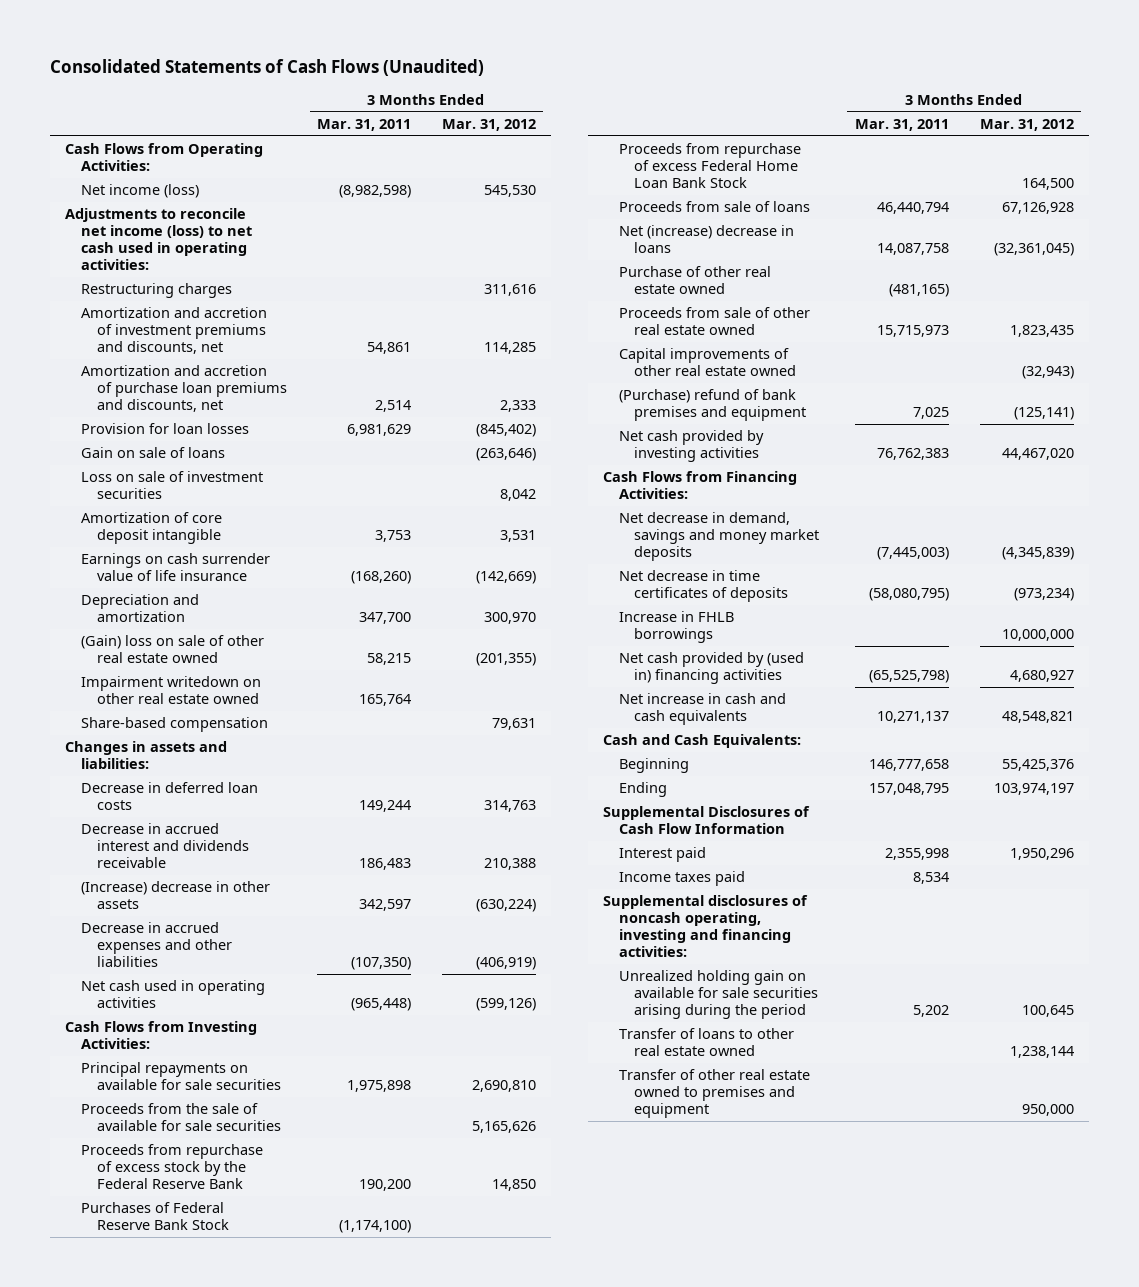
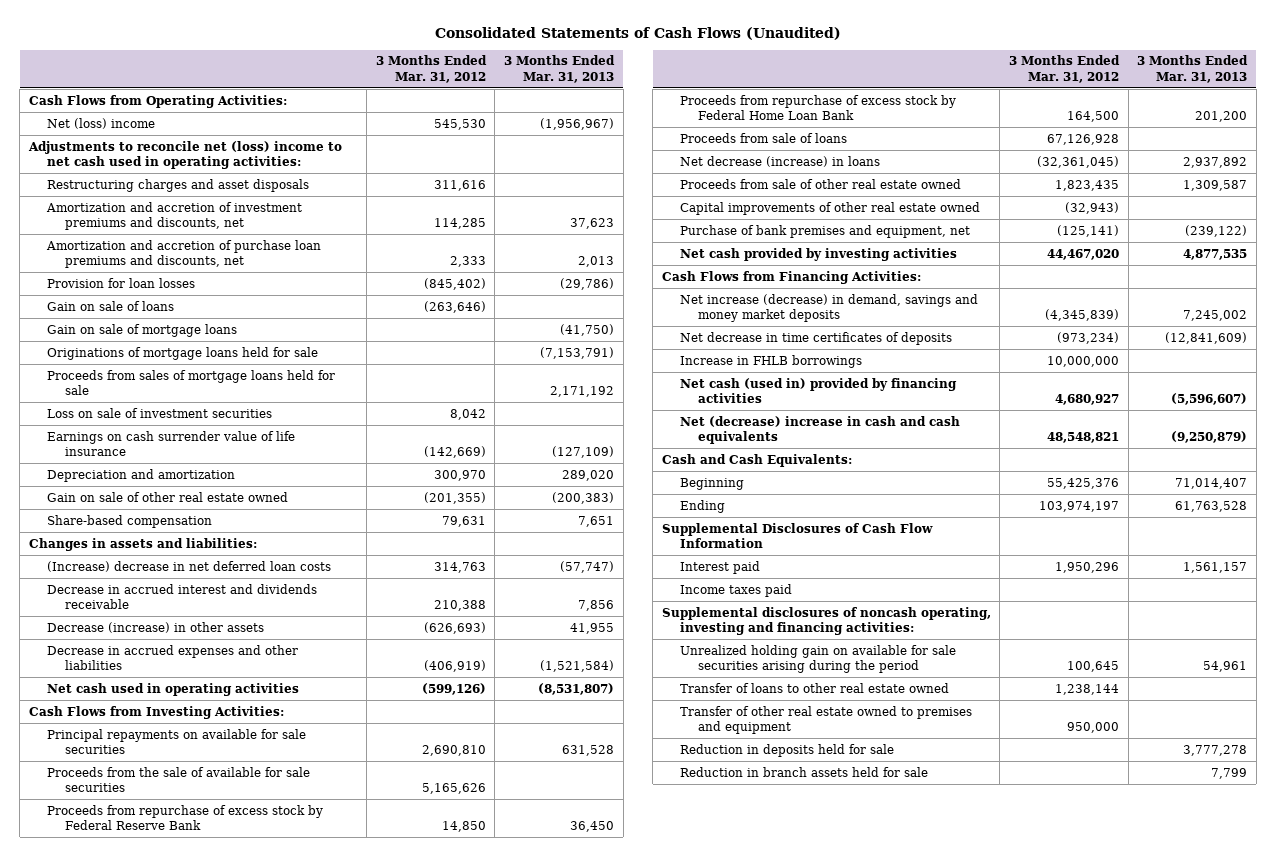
[317,119,412,132] Mar. 31, 2011 -> none
none -> [504,55,616,83] 3 Months Ended Mar. 31, 2013
[81,184,200,199] Net income (loss) -> [46,117,155,129] Net (loss) income
[65,208,253,271] Adjustments to reconcile net income (loss) to net cash used in operating activities: -> [27,140,342,169] Adjustments to reconcile net (loss) income to net cash used in operating activities:
[81,283,233,299] Restructuring charges -> [46,178,309,192] Restructuring charges and asset disposals
none -> [46,323,237,337] Gain on sale of mortgage loans
none -> [46,346,318,360] Originations of mortgage loans held for sale
none -> [46,369,335,395] Proceeds from sales of mortgage loans held for sale
[81,512,223,545] Amortization of core deposit intangible -> none
[81,676,262,705] Impairment writedown on other real estate owned -> none
[81,635,265,664] (Gain) loss on sale of other real estate owned -> [46,491,288,502] Gain on sale of other real estate owned
[81,782,259,811] Decrease in deferred loan costs -> [46,560,331,572] (Increase) decrease in net deferred loan costs
[81,881,271,910] (Increase) decrease in other assets -> [46,621,264,633] Decrease (increase) in other assets
[475,899,536,913] (630,224) -> [423,621,486,634] (626,693)
[81,1202,229,1231] Purchases of Federal Reserve Bank Stock -> none
[81,1144,264,1190] Proceeds from repurchase of excess stock by the Federal Reserve Bank -> [46,804,323,830] Proceeds from repurchase of excess stock by Federal Reserve Bank
[618,143,801,189] Proceeds from repurchase of excess Federal Home Loan Bank Stock -> [680,94,957,120] Proceeds from repurchase of excess stock by Federal Home Loan Bank
[618,266,771,295] Purchase of other real estate owned -> none
[618,225,794,254] Net (increase) decrease in loans -> [680,155,881,167] Net decrease (increase) in loans
[618,389,807,422] (Purchase) refund of bank premises and equipment -> [680,224,971,238] Purchase of bank premises and equipment, net
[618,512,820,562] Net decrease in demand, savings and money market deposits -> [680,293,979,322] Net increase (decrease) in demand, savings and money market deposits
[618,652,804,685] Net cash provided by (used in) financing activities -> [680,377,958,403] Net cash (used in) provided by financing activities
[618,693,786,726] Net increase in cash and cash equivalents -> [680,415,961,444] Net (decrease) increase in cash and cash equivalents
none -> [680,743,895,757] Reduction in deposits held for sale
none -> [680,766,929,777] Reduction in branch assets held for sale

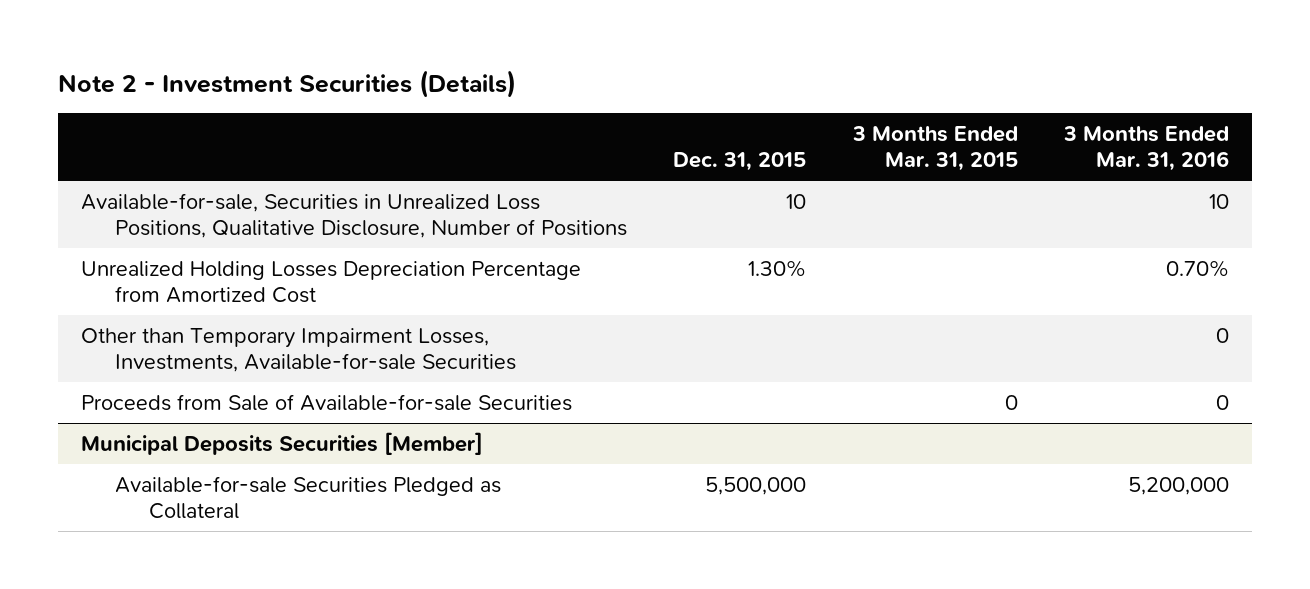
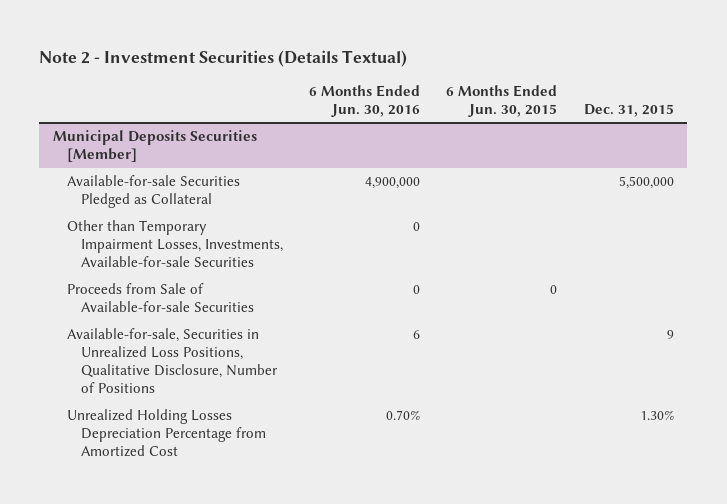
[57,69,516,98] Note 2 - Investment Securities (Details) -> [39,49,408,67] Note 2 - Investment Securities (Details Textual)
[851,126,1018,172] 3 Months Ended Mar. 31, 2015 -> none
[1062,126,1229,172] 3 Months Ended Mar. 31, 2016 -> none
none -> [309,84,421,117] 6 Months Ended Jun. 30, 2016
none -> [446,84,558,117] 6 Months Ended Jun. 30, 2015
[81,192,627,238] Available-for-sale, Securities in Unrealized Loss Positions, Qualitative Disclosure, Number of Positions -> none
[81,260,582,303] Unrealized Holding Losses Depreciation Percentage from Amortized Cost -> none
[81,327,516,372] Other than Temporary Impairment Losses, Investments, Available-for-sale Securities -> none
[81,393,573,411] Proceeds from Sale of Available-for-sale Securities -> none
none -> [66,220,283,268] Other than Temporary Impairment Losses, Investments, Available-for-sale Securities
none -> [66,283,254,313] Proceeds from Sale of Available-for-sale Securities
none -> [66,328,278,394] Available-for-sale, Securities in Unrealized Loss Positions, Qualitative Disclosure, Number of Positions
none -> [66,409,266,458] Unrealized Holding Losses Depreciation Percentage from Amortized Cost

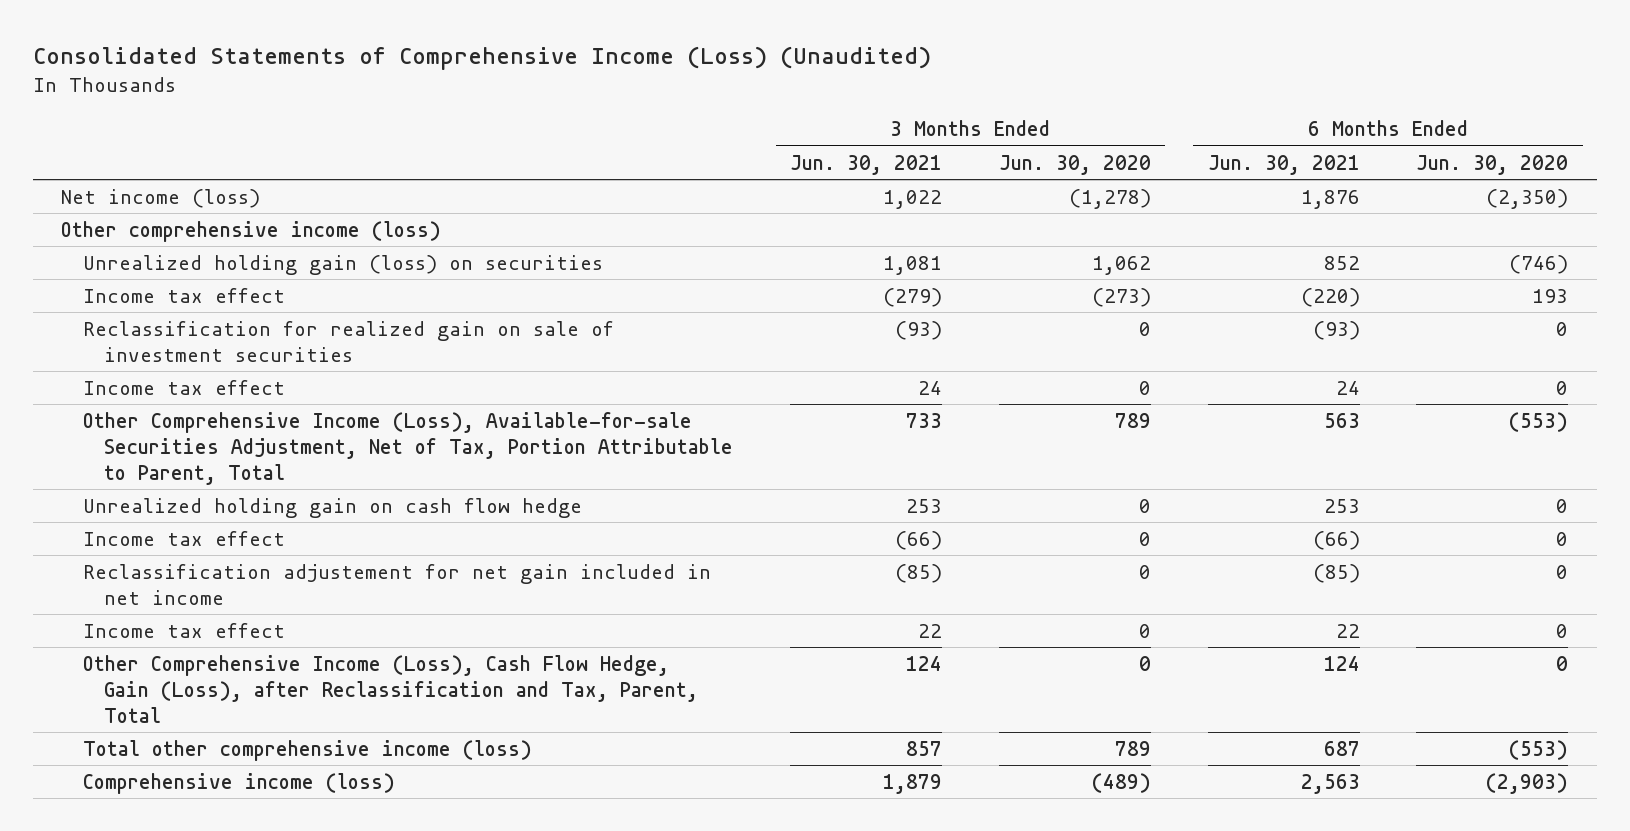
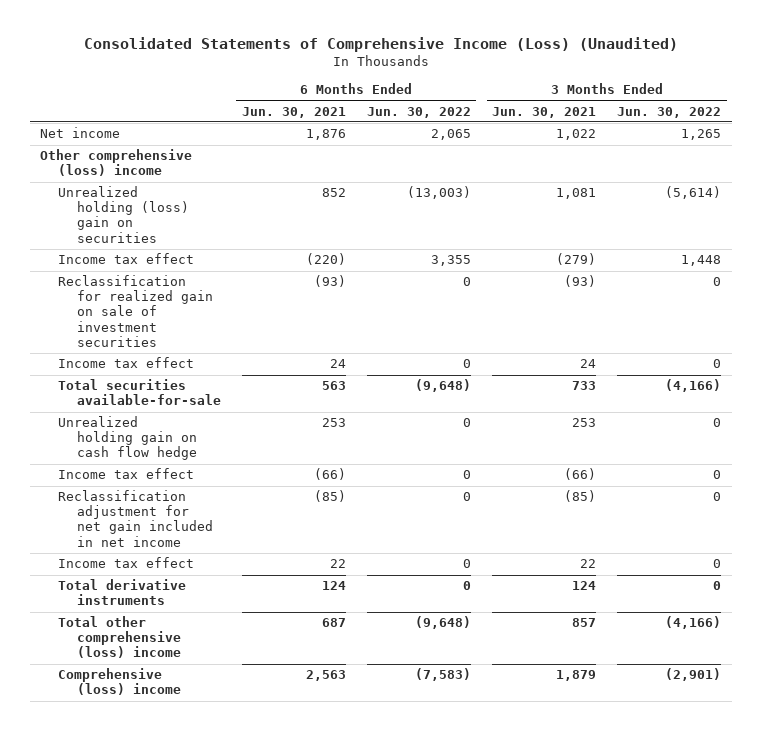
[998,154,1151,175] Jun. 30, 2020 -> none
[1416,154,1569,175] Jun. 30, 2020 -> none
none -> [366,106,471,118] Jun. 30, 2022
none -> [617,106,722,118] Jun. 30, 2022
[61,188,261,208] Net income (loss) -> [40,127,121,139] Net income
[61,220,442,242] Other comprehensive income (loss) -> [40,149,193,177] Other comprehensive (loss) income
[82,254,603,275] Unrealized holding gain (loss) on securities -> [58,186,189,243] Unrealized holding (loss) gain on securities
[82,411,734,485] Other Comprehensive Income (Loss), Available-for-sale Securities Adjustment, Net of Tax, Portion Attributable to Parent, Total -> [58,379,221,406] Total securities available-for-sale
[82,563,711,605] Reclassification adjustement for net gain included in net income -> [58,490,213,547] Reclassification adjustment for net gain included in net income
[82,654,699,723] Other Comprehensive Income (Loss), Cash Flow Hedge, Gain (Loss), after Reclassification and Tax, Parent, Total -> [58,579,187,606] Total derivative instruments
[82,739,532,761] Total other comprehensive income (loss) -> [58,616,181,659] Total other comprehensive (loss) income
[82,772,395,794] Comprehensive income (loss) -> [58,668,181,696] Comprehensive (loss) income

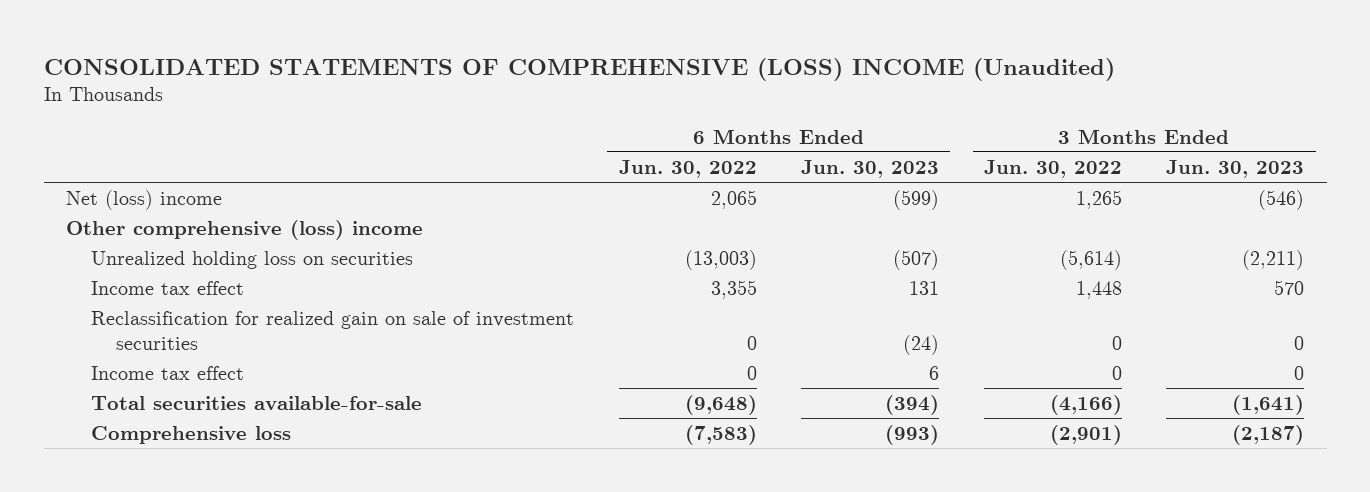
[83,37,678,53] Consolidated Statements of Comprehensive Income (Loss) (Unaudited) -> [43,57,1115,81] CONSOLIDATED STATEMENTS OF COMPREHENSIVE (LOSS) INCOME (Unaudited)
[241,106,346,118] Jun. 30, 2021 -> none
[492,106,597,118] Jun. 30, 2021 -> none
none -> [801,159,940,178] Jun. 30, 2023
none -> [1166,159,1305,178] Jun. 30, 2023
[40,127,121,139] Net income -> [65,190,222,211] Net (loss) income
[58,186,189,243] Unrealized holding (loss) gain on securities -> [90,251,413,270] Unrealized holding loss on securities
[58,416,197,461] Unrealized holding gain on cash flow hedge -> none
[58,468,195,480] Income tax effect -> none
[58,490,213,547] Reclassification adjustment for net gain included in net income -> none
[58,557,195,569] Income tax effect -> none
[58,579,187,606] Total derivative instruments -> none
[58,616,181,659] Total other comprehensive (loss) income -> none
[58,668,181,696] Comprehensive (loss) income -> [90,426,291,445] Comprehensive loss

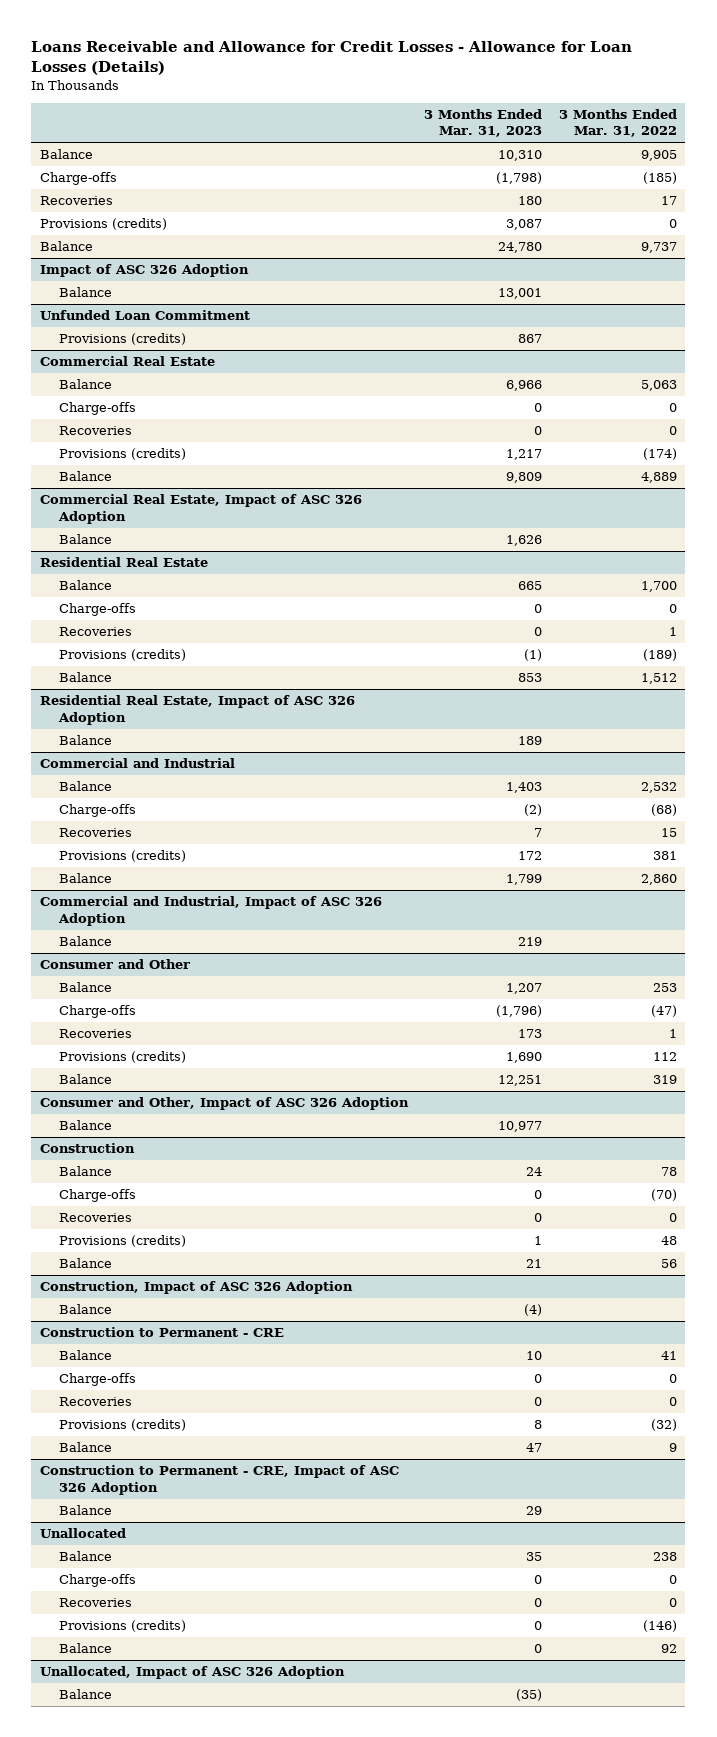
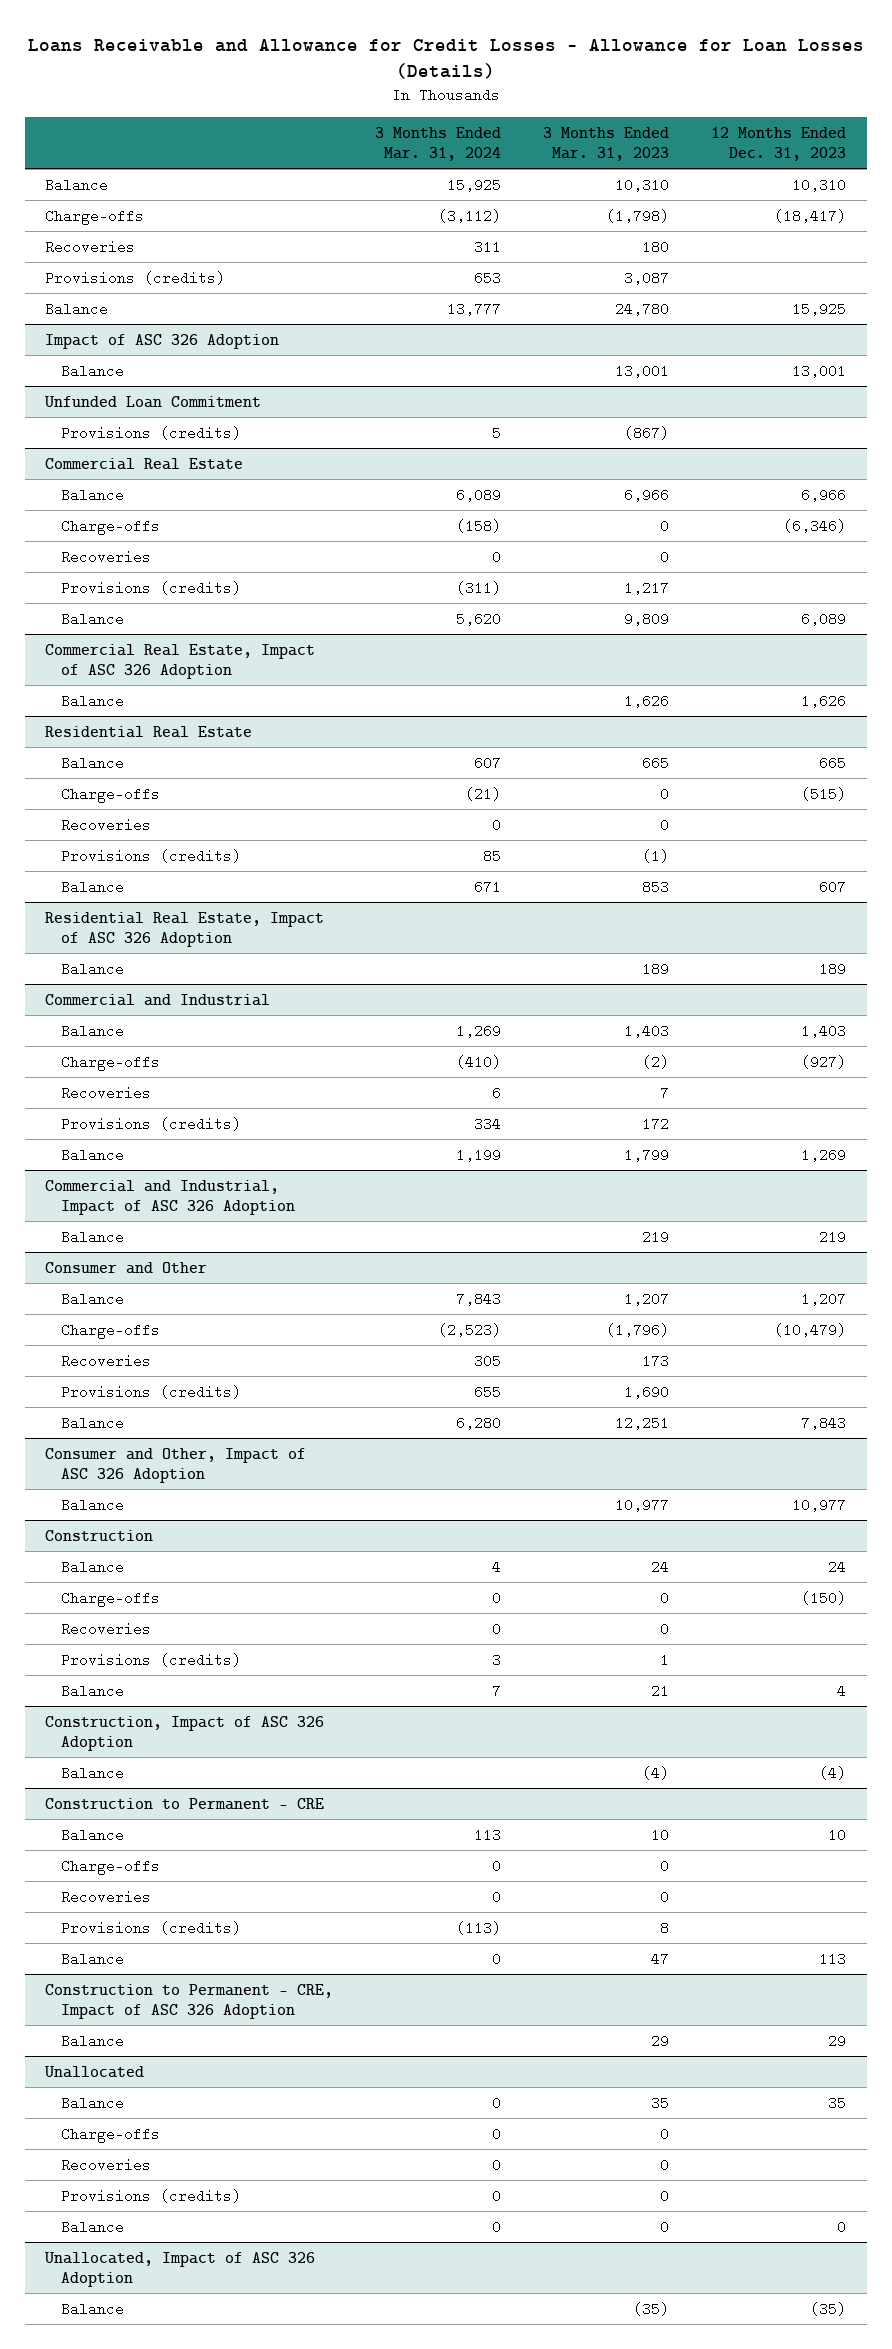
[559,109,678,138] 3 Months Ended Mar. 31, 2022 -> none
none -> [375,126,502,161] 3 Months Ended Mar. 31, 2024
none -> [711,126,847,161] 12 Months Ended Dec. 31, 2023
[518,334,543,344] 867 -> [624,425,670,440] (867)

